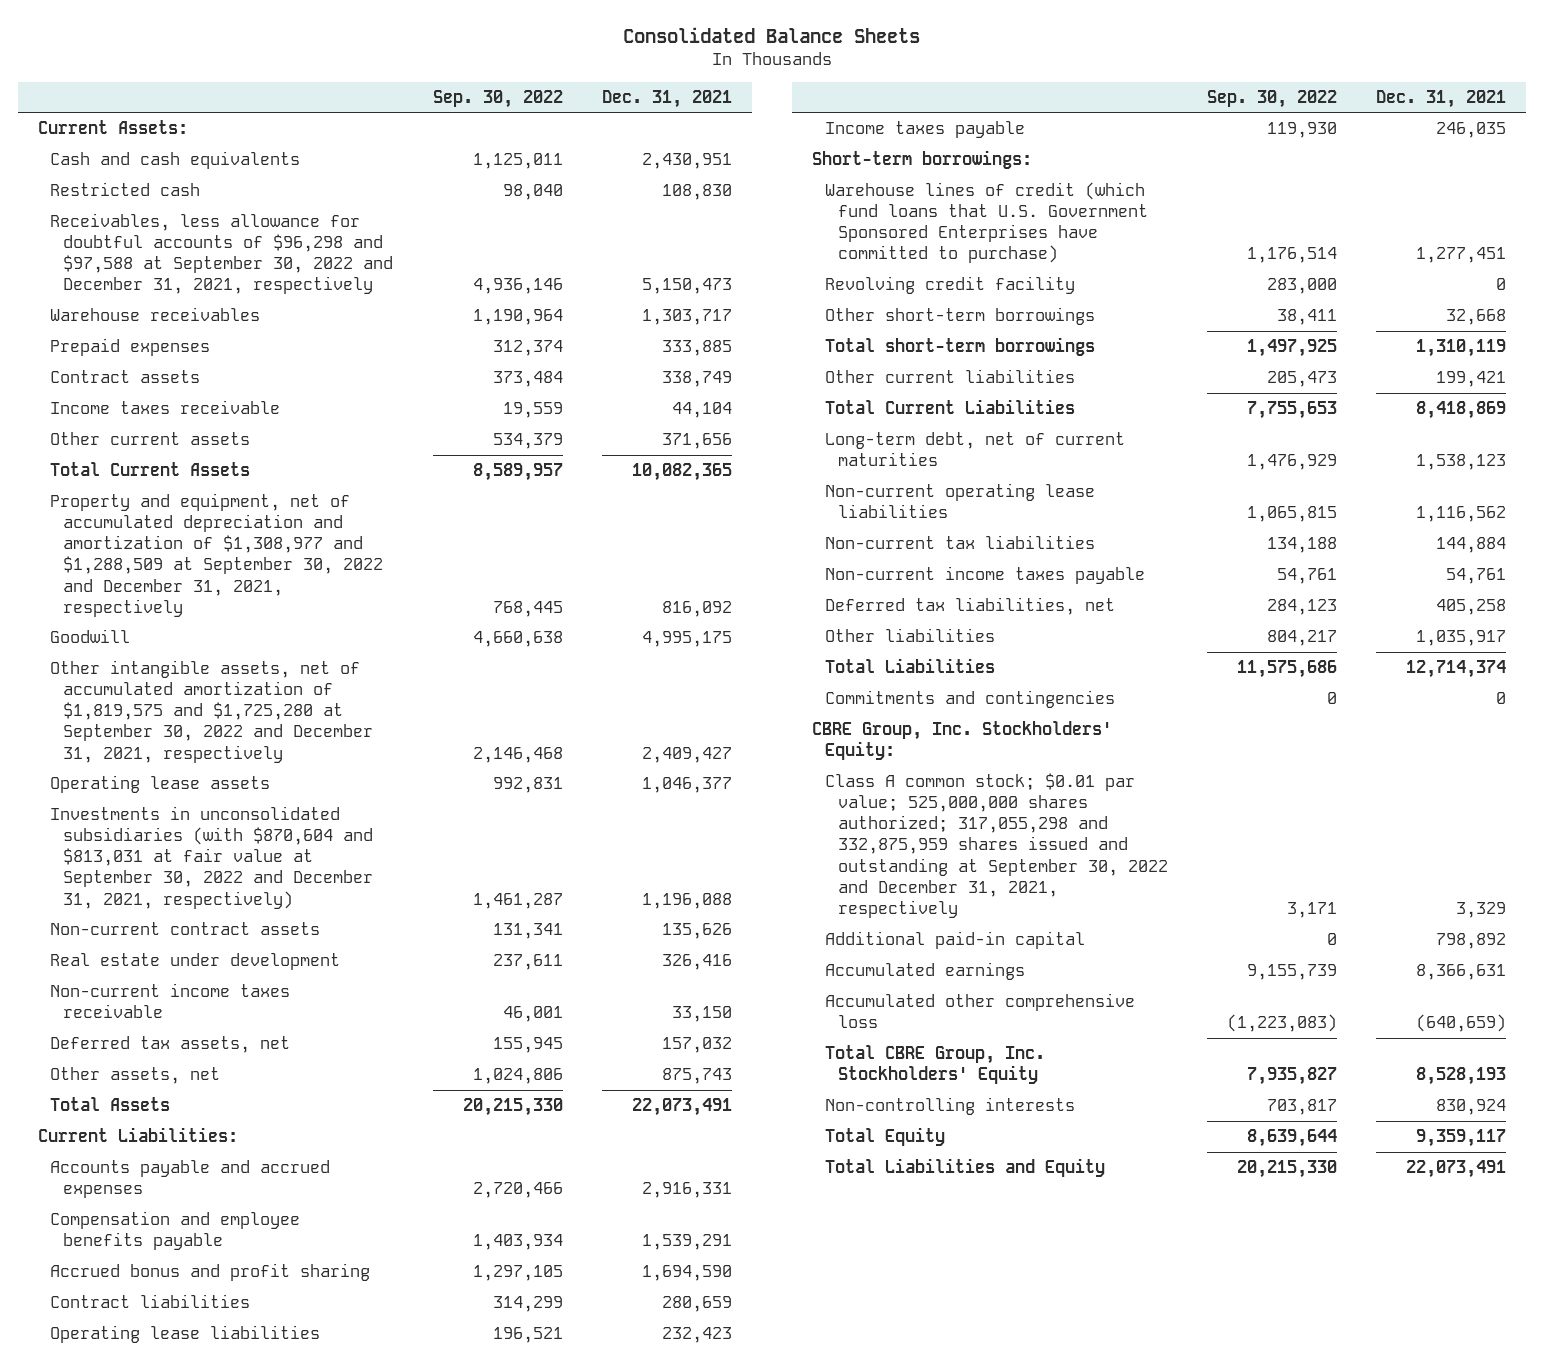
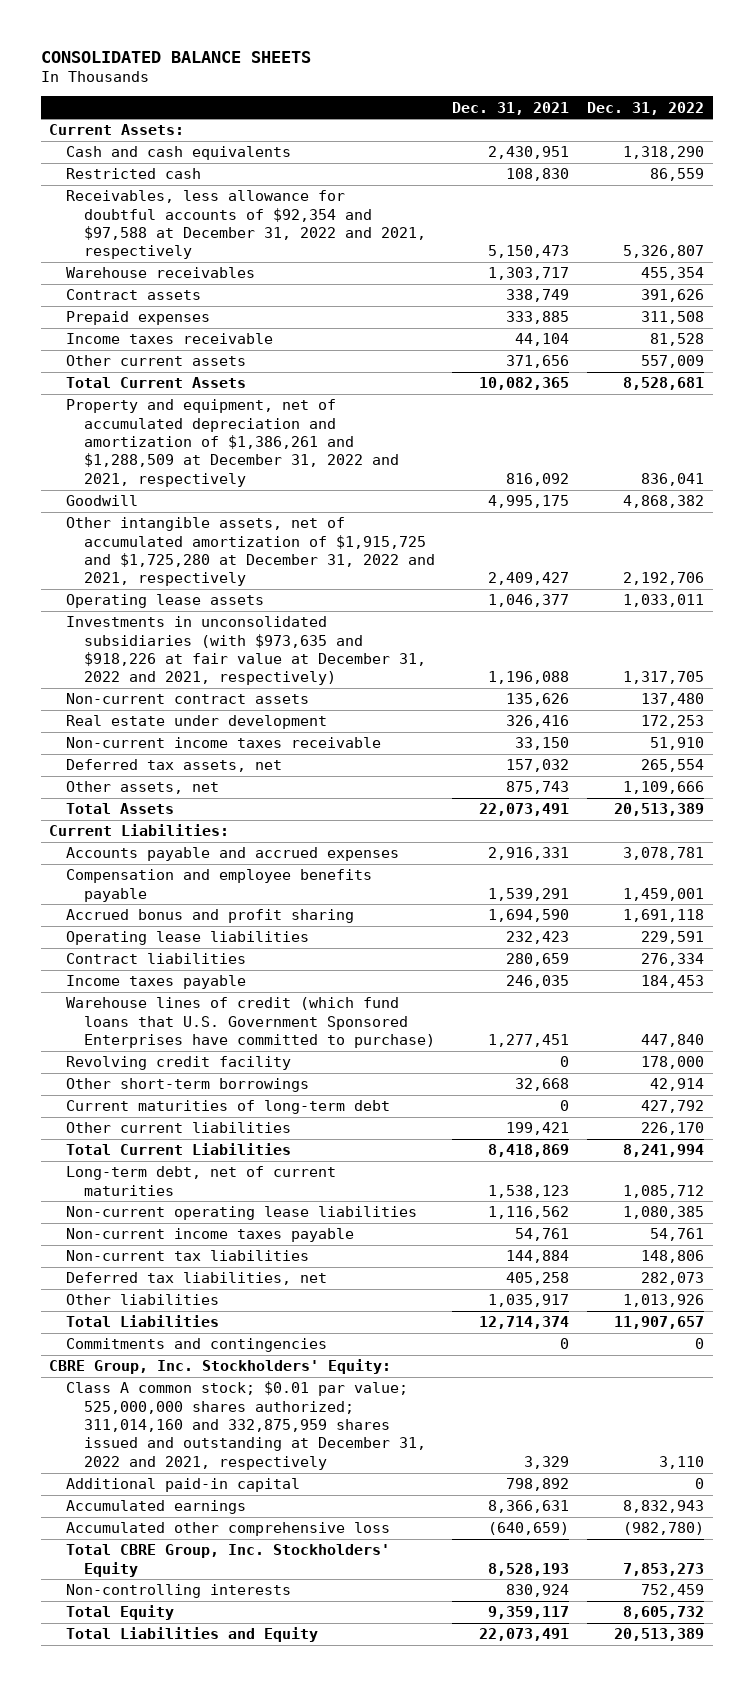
[623,27,921,44] Consolidated Balance Sheets -> [40,50,311,63] CONSOLIDATED BALANCE SHEETS
[432,89,563,108] Sep. 30, 2022 -> none
none -> [586,101,704,115] Dec. 31, 2022
[50,213,394,295] Receivables, less allowance for doubtful accounts of $96,298 and $97,588 at September 30, 2022 and December 31, 2021, respectively -> [66,190,426,260] Receivables, less allowance for doubtful accounts of $92,354 and $97,588 at December 31, 2022 and 2021, respectively
[50,338,211,357] Prepaid expenses -> [66,311,211,326] Prepaid expenses
[50,493,384,617] Property and equipment, net of accumulated depreciation and amortization of $1,308,977 and $1,288,509 at September 30, 2022 and December 31, 2021, respectively -> [66,399,399,487] Property and equipment, net of accumulated depreciation and amortization of $1,386,261 and $1,288,509 at December 31, 2022 and 2021, respectively
[50,660,374,763] Other intangible assets, net of accumulated amortization of $1,819,575 and $1,725,280 at September 30, 2022 and December 31, 2021, respectively -> [66,517,435,587] Other intangible assets, net of accumulated amortization of $1,915,725 and $1,725,280 at December 31, 2022 and 2021, respectively
[50,806,374,909] Investments in unconsolidated subsidiaries (with $870,604 and $813,031 at fair value at September 30, 2022 and December 31, 2021, respectively) -> [66,616,426,686] Investments in unconsolidated subsidiaries (with $973,635 and $918,226 at fair value at December 31, 2022 and 2021, respectively)
[50,1294,251,1309] Contract liabilities -> [66,953,247,965] Contract liabilities
[812,150,1033,170] Short-term borrowings: -> none
[824,337,1095,357] Total short-term borrowings -> none
none -> [66,1100,391,1115] Current maturities of long-term debt
[824,535,1095,550] Non-current tax liabilities -> [66,1250,310,1262] Non-current tax liabilities
[824,773,1168,918] Class A common stock; $0.01 par value; 525,000,000 shares authorized; 317,055,298 and 332,875,959 shares issued and outstanding at September 30, 2022 and December 31, 2021, respectively -> [66,1381,426,1470] Class A common stock; $0.01 par value; 525,000,000 shares authorized; 311,014,160 and 332,875,959 shares issued and outstanding at December 31, 2022 and 2021, respectively

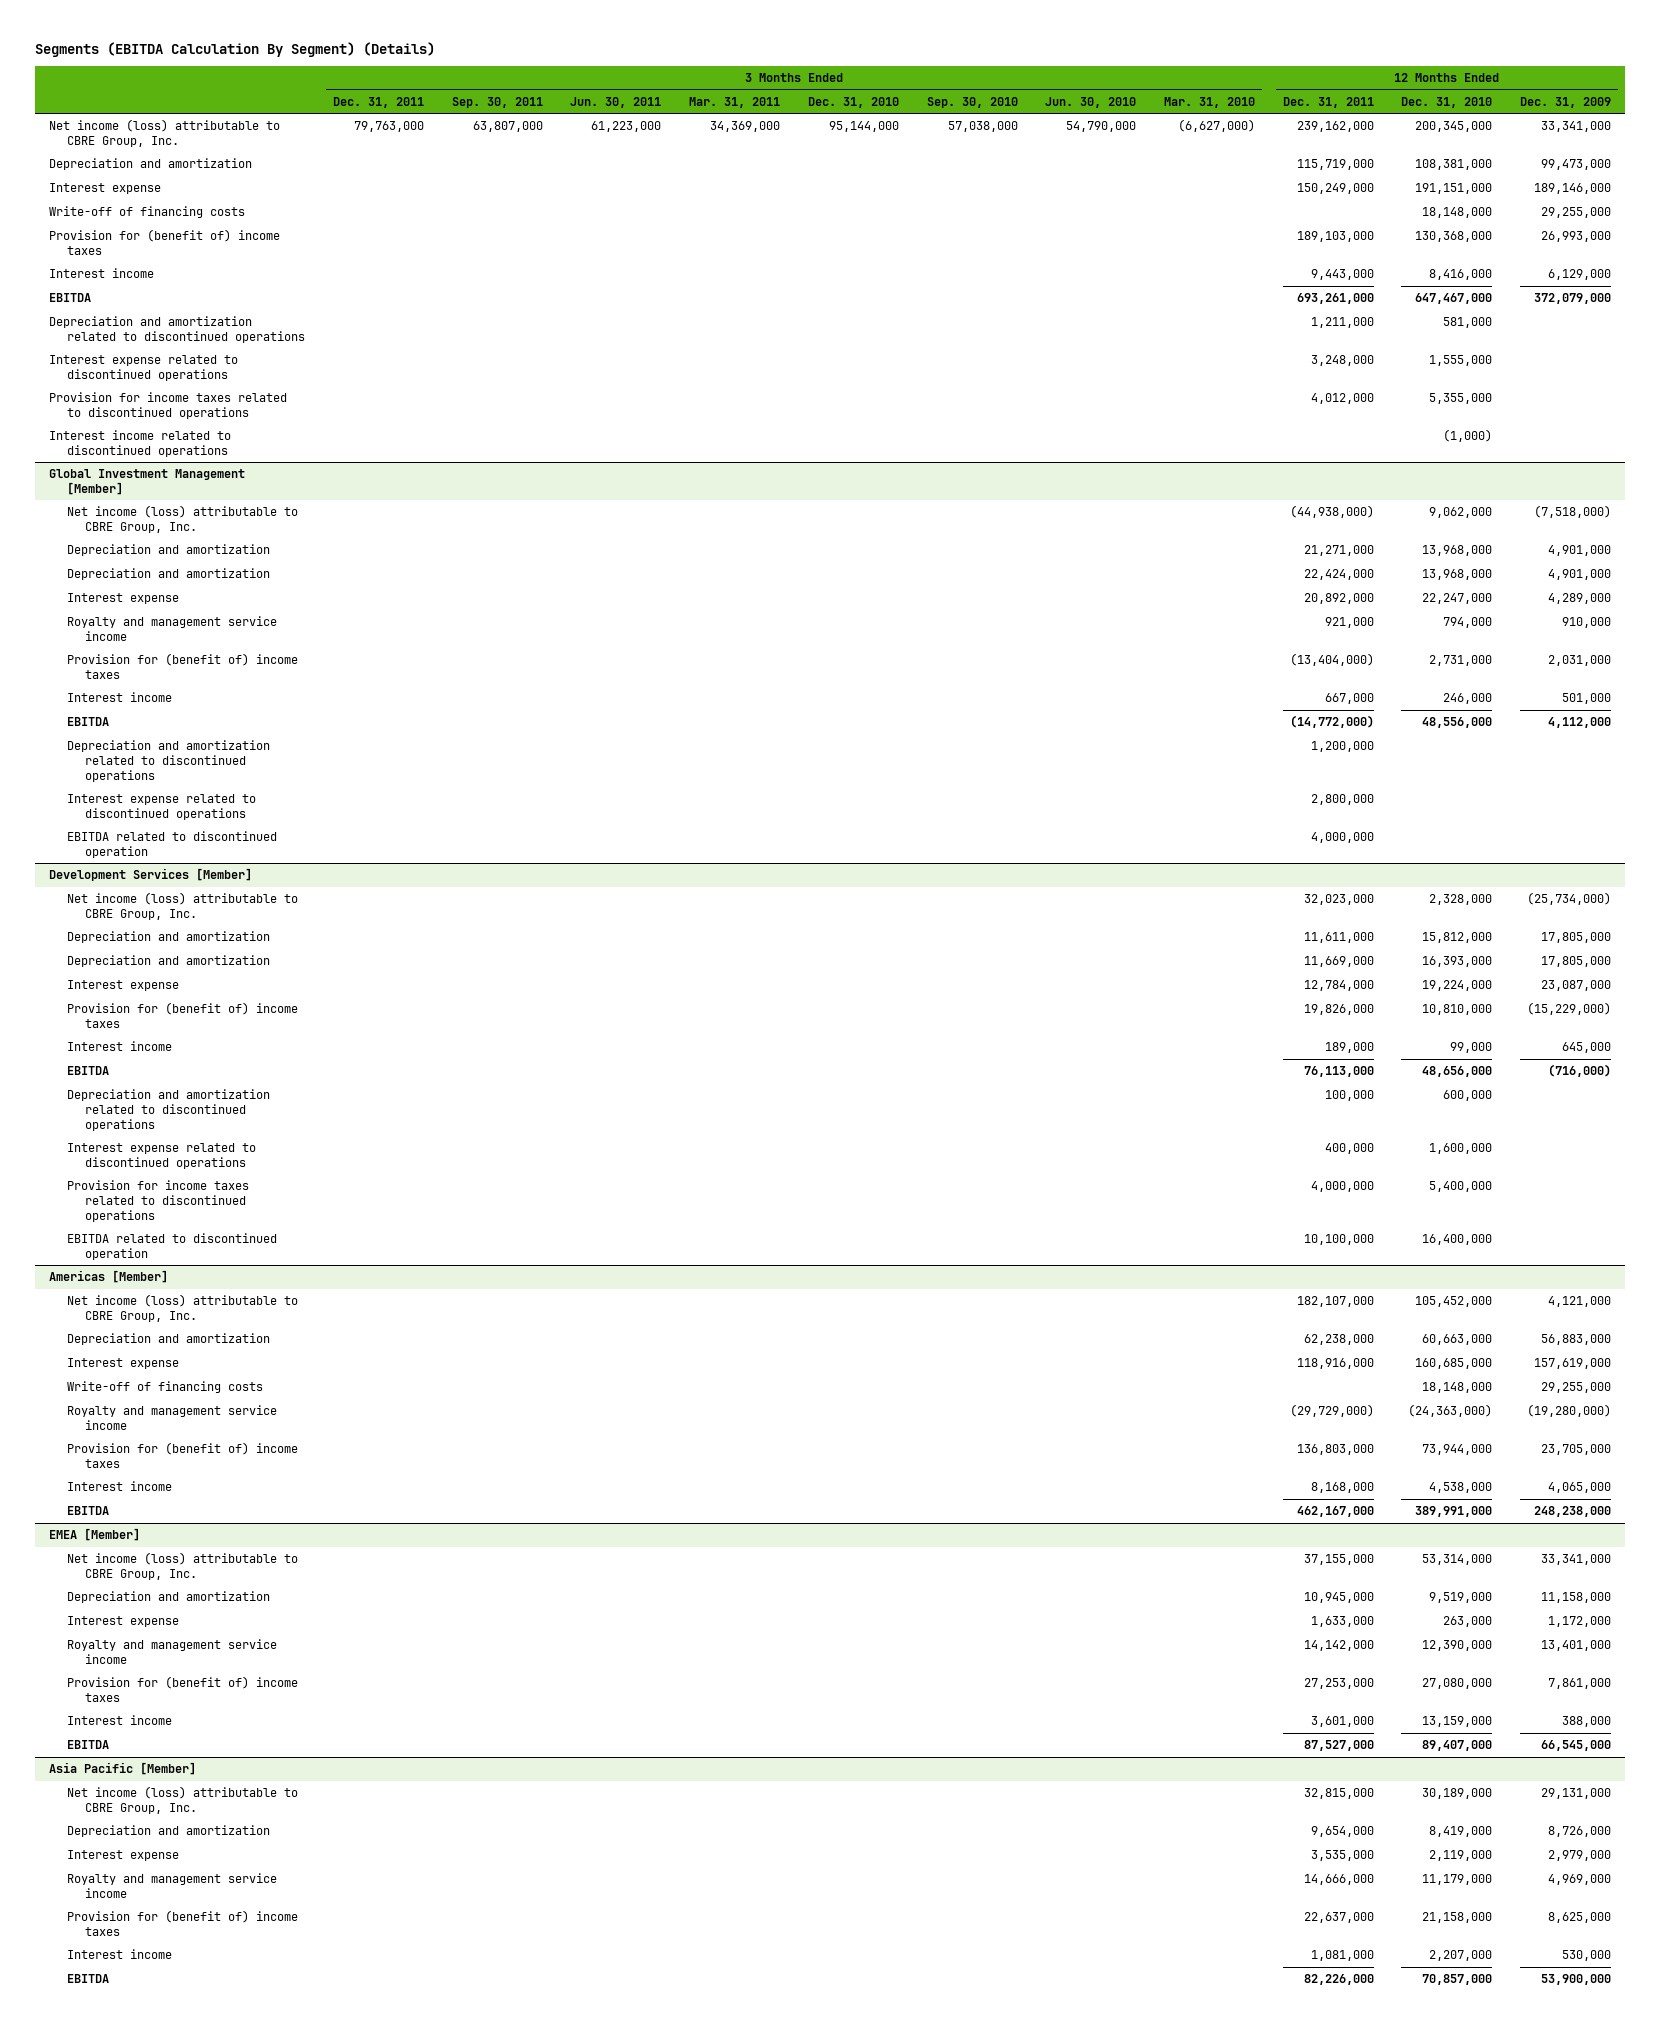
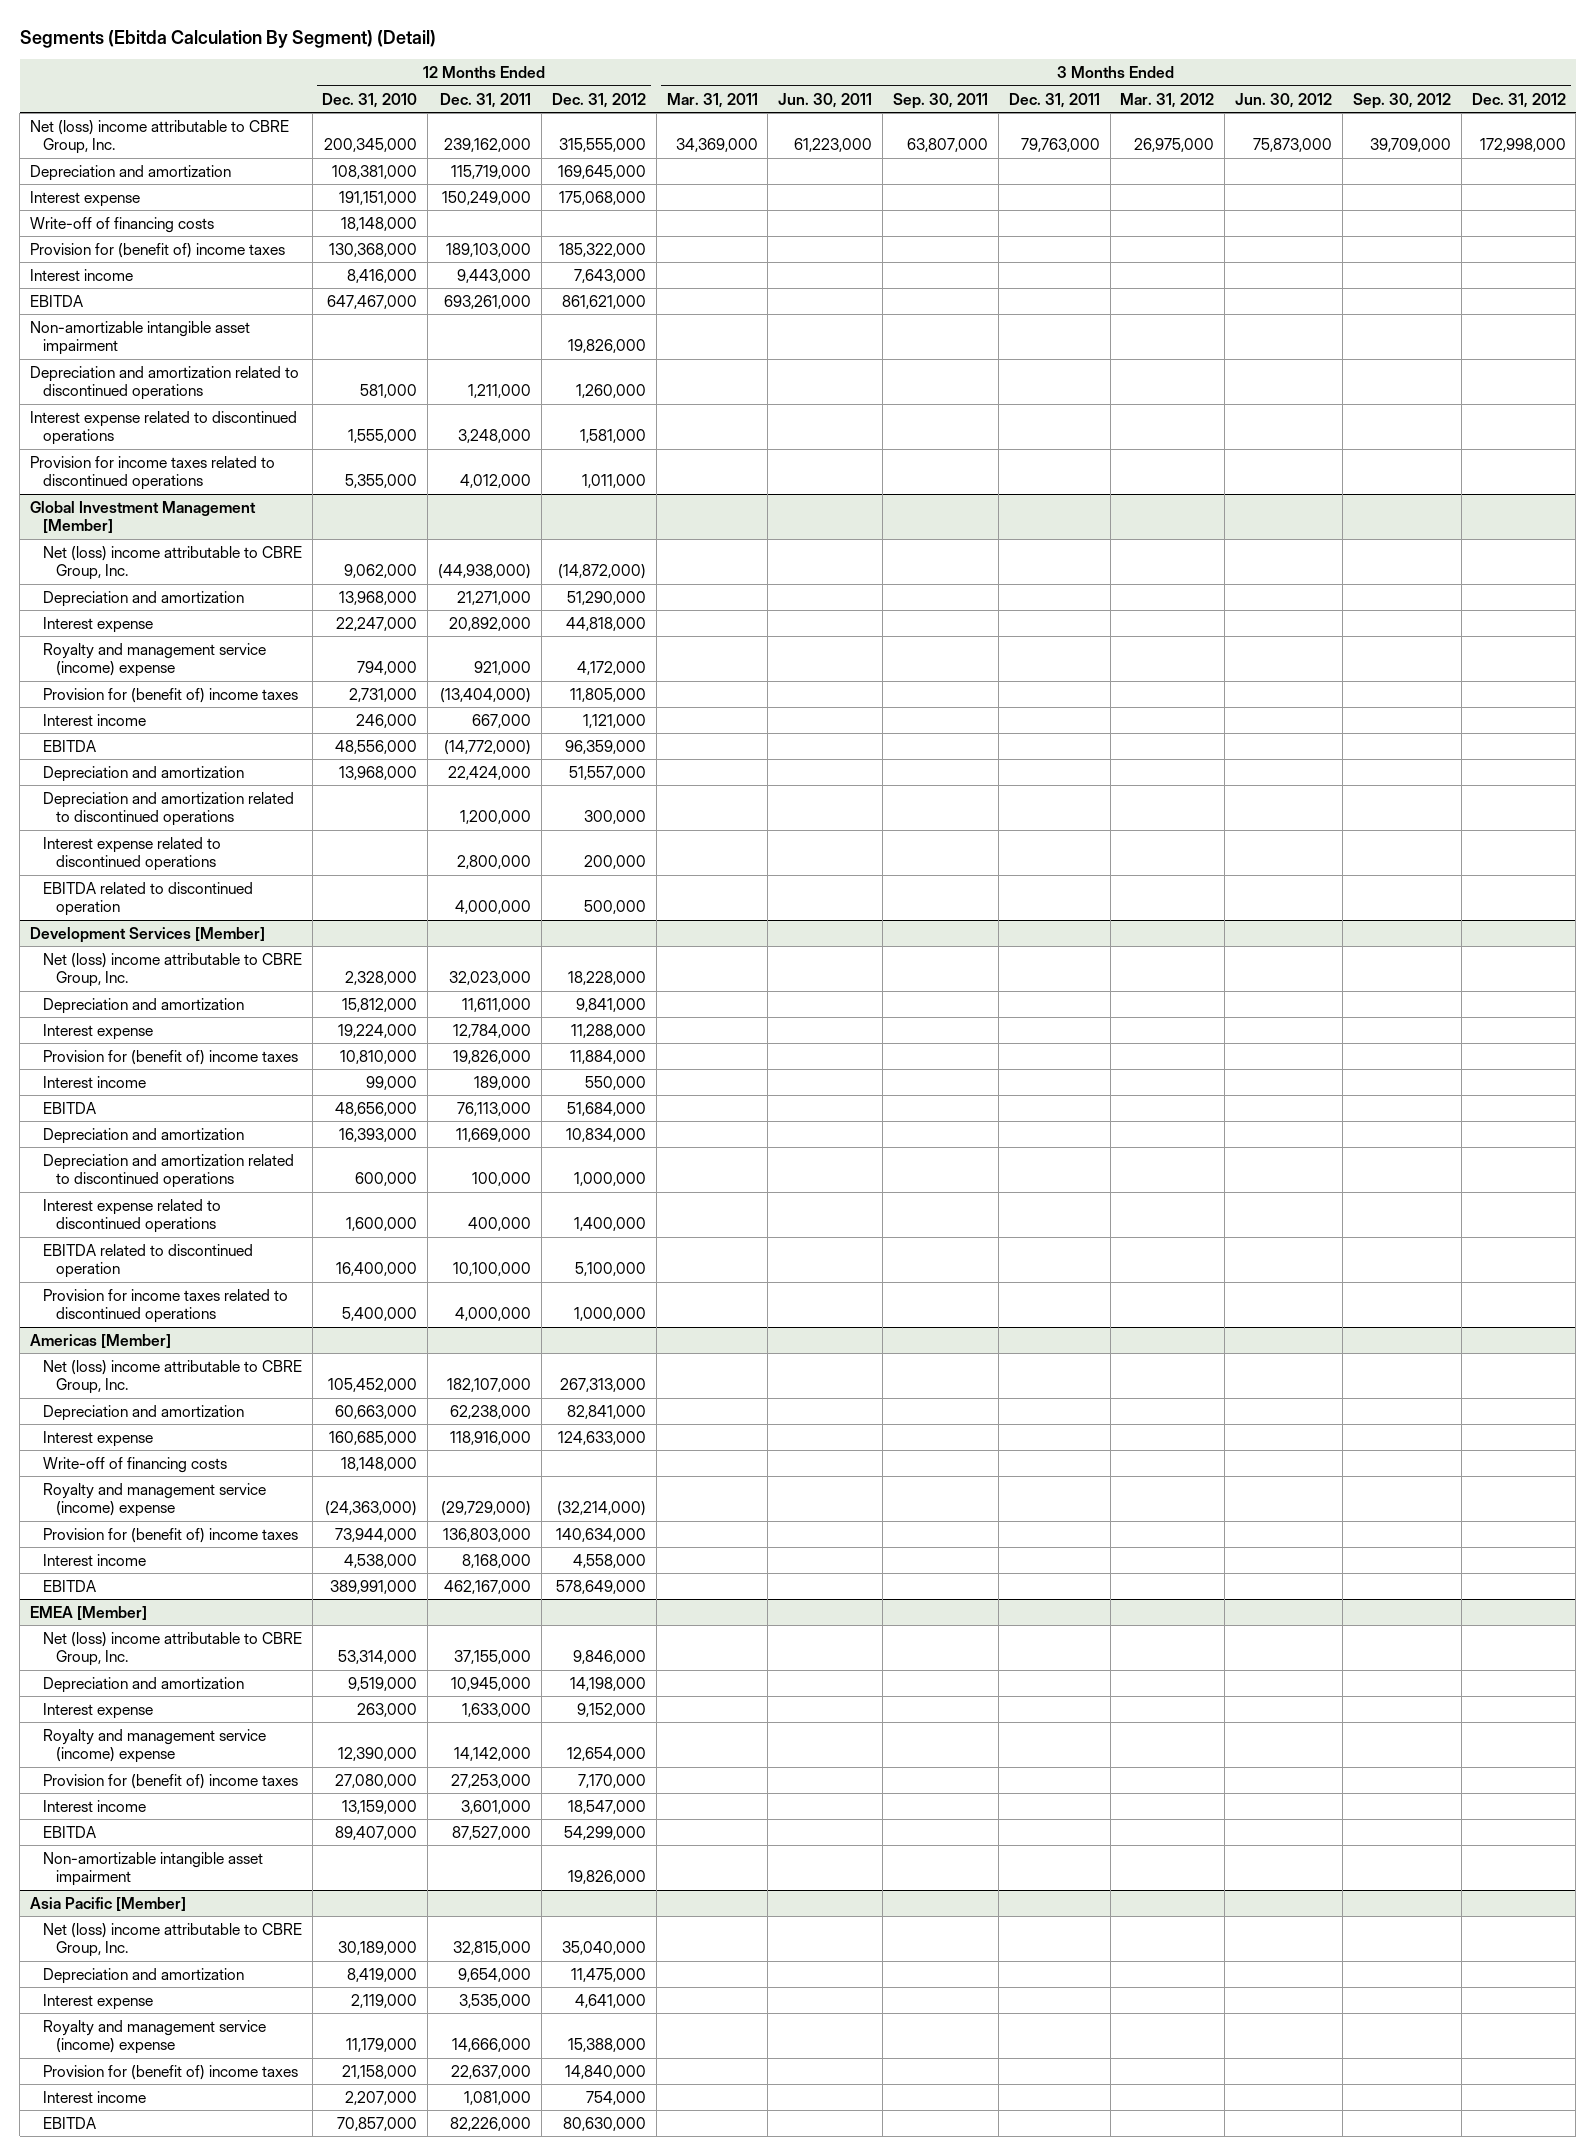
[35,42,436,58] Segments (EBITDA Calculation By Segment) (Details) -> [19,29,436,48] Segments (Ebitda Calculation By Segment) (Detail)
[807,96,899,108] Dec. 31, 2010 -> none
[926,96,1018,108] Sep. 30, 2010 -> none
[1045,96,1137,108] Jun. 30, 2010 -> none
[1164,96,1256,108] Mar. 31, 2010 -> none
[1520,96,1612,108] Dec. 31, 2009 -> none
none -> [551,92,646,108] Dec. 31, 2012
none -> [1120,92,1215,108] Mar. 31, 2012
none -> [1235,92,1333,108] Jun. 30, 2012
none -> [1352,92,1451,109] Sep. 30, 2012
none -> [1471,92,1566,108] Dec. 31, 2012
[49,119,281,148] Net income (loss) attributable to CBRE Group, Inc. -> [29,119,289,155] Net (loss) income attributable to CBRE Group, Inc.
none -> [29,320,250,356] Non-amortizable intangible asset impairment
[49,430,232,458] Interest income related to discontinued operations -> none
[67,505,299,534] Net income (loss) attributable to CBRE Group, Inc. -> [42,545,302,581] Net (loss) income attributable to CBRE Group, Inc.
[67,616,278,642] Royalty and management service income -> [42,642,266,678] Royalty and management service (income) expense
[67,568,271,581] Depreciation and amortization -> [42,765,244,782] Depreciation and amortization
[67,892,299,921] Net income (loss) attributable to CBRE Group, Inc. -> [42,952,302,988] Net (loss) income attributable to CBRE Group, Inc.
[67,955,271,968] Depreciation and amortization -> [42,1127,244,1144] Depreciation and amortization
[67,1180,250,1222] Provision for income taxes related to discontinued operations -> [42,1288,288,1324] Provision for income taxes related to discontinued operations
[67,1294,299,1323] Net income (loss) attributable to CBRE Group, Inc. -> [42,1359,302,1395] Net (loss) income attributable to CBRE Group, Inc.
[67,1405,278,1431] Royalty and management service income -> [42,1482,266,1518] Royalty and management service (income) expense
[67,1552,299,1581] Net income (loss) attributable to CBRE Group, Inc. -> [42,1631,302,1667] Net (loss) income attributable to CBRE Group, Inc.
[67,1639,278,1665] Royalty and management service income -> [42,1728,266,1764] Royalty and management service (income) expense
none -> [42,1851,263,1887] Non-amortizable intangible asset impairment
[67,1786,299,1815] Net income (loss) attributable to CBRE Group, Inc. -> [42,1922,302,1958] Net (loss) income attributable to CBRE Group, Inc.
[67,1873,278,1899] Royalty and management service income -> [42,2019,266,2055] Royalty and management service (income) expense

